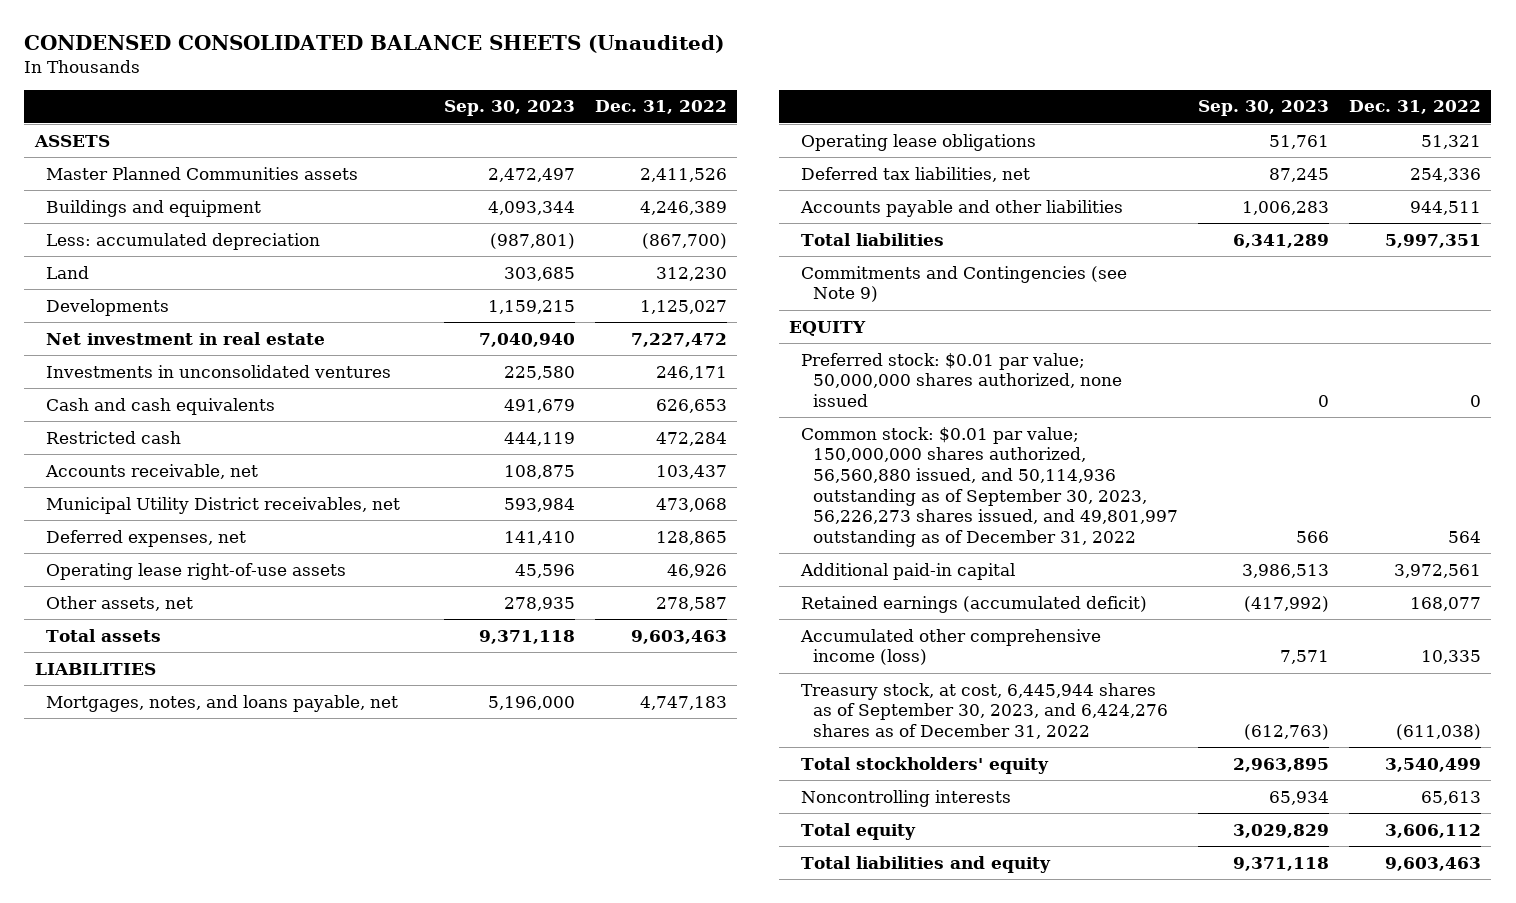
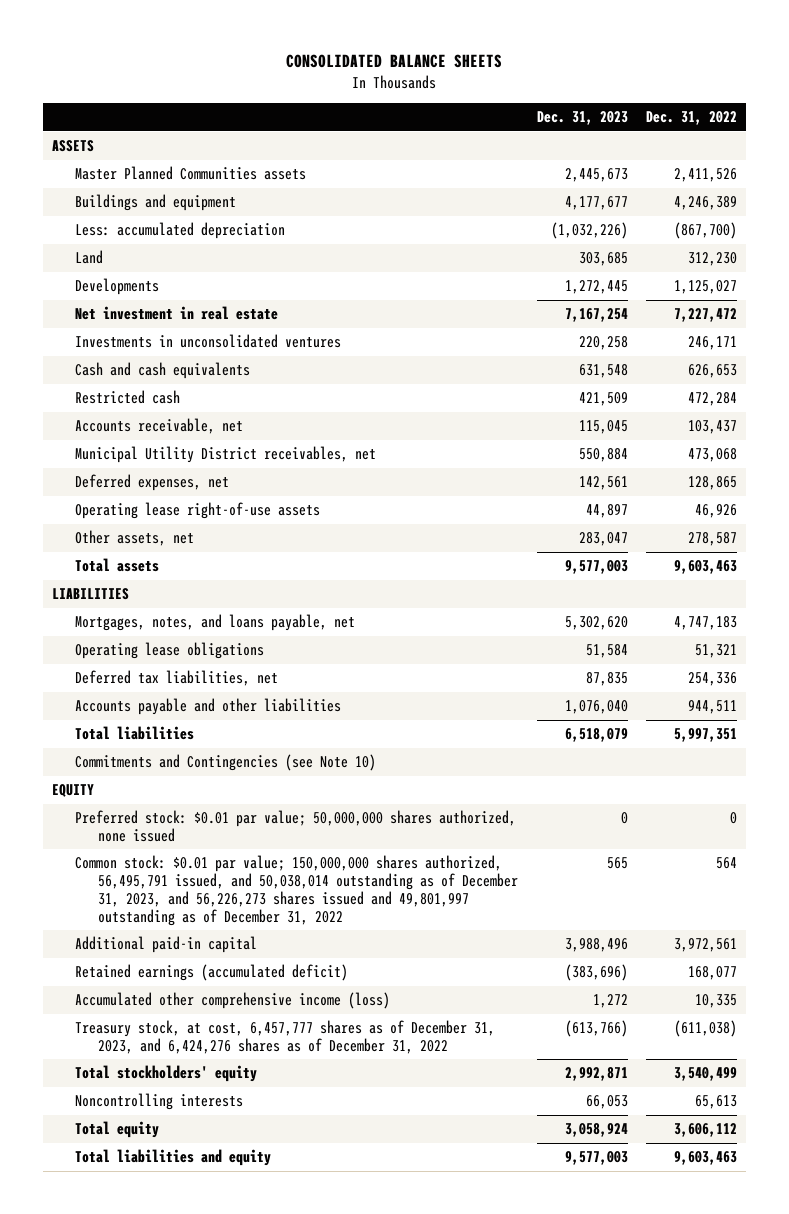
[24,35,725,54] CONDENSED CONSOLIDATED BALANCE SHEETS (Unaudited) -> [286,53,503,68] CONSOLIDATED BALANCE SHEETS
[443,100,575,117] Sep. 30, 2023 -> none
none -> [536,111,628,126] Dec. 31, 2023
[800,265,1127,303] Commitments and Contingencies (see Note 9) -> [75,754,377,772] Commitments and Contingencies (see Note 10)
[800,426,1178,547] Common stock: $0.01 par value; 150,000,000 shares authorized, 56,560,880 issued, and 50,114,936 outstanding as of September 30, 2023, 56,226,273 shares issued, and 49,801,997 outstanding as of December 31, 2022 -> [75,855,519,926] Common stock: $0.01 par value; 150,000,000 shares authorized, 56,495,791 issued, and 50,038,014 outstanding as of December 31, 2023, and 56,226,273 shares issued and 49,801,997 outstanding as of December 31, 2022
[800,682,1168,739] Treasury stock, at cost, 6,445,944 shares as of September 30, 2023, and 6,424,276 shares as of December 31, 2022 -> [75,1020,496,1055] Treasury stock, at cost, 6,457,777 shares as of December 31, 2023, and 6,424,276 shares as of December 31, 2022

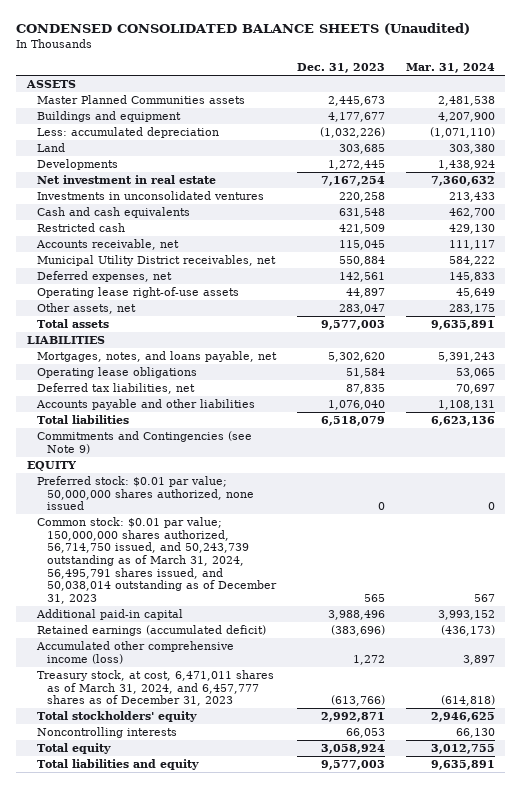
[286,53,503,68] CONSOLIDATED BALANCE SHEETS -> [16,23,471,36] CONDENSED CONSOLIDATED BALANCE SHEETS (Unaudited)
[645,111,737,126] Dec. 31, 2022 -> none
none -> [405,62,495,73] Mar. 31, 2024
[75,754,377,772] Commitments and Contingencies (see Note 10) -> [36,431,252,454] Commitments and Contingencies (see Note 9)
[75,855,519,926] Common stock: $0.01 par value; 150,000,000 shares authorized, 56,495,791 issued, and 50,038,014 outstanding as of December 31, 2023, and 56,226,273 shares issued and 49,801,997 outstanding as of December 31, 2022 -> [36,517,277,604] Common stock: $0.01 par value; 150,000,000 shares authorized, 56,714,750 issued, and 50,243,739 outstanding as of March 31, 2024, 56,495,791 shares issued, and 50,038,014 outstanding as of December 31, 2023
[75,1020,496,1055] Treasury stock, at cost, 6,457,777 shares as of December 31, 2023, and 6,424,276 shares as of December 31, 2022 -> [36,670,274,707] Treasury stock, at cost, 6,471,011 shares as of March 31, 2024, and 6,457,777 shares as of December 31, 2023

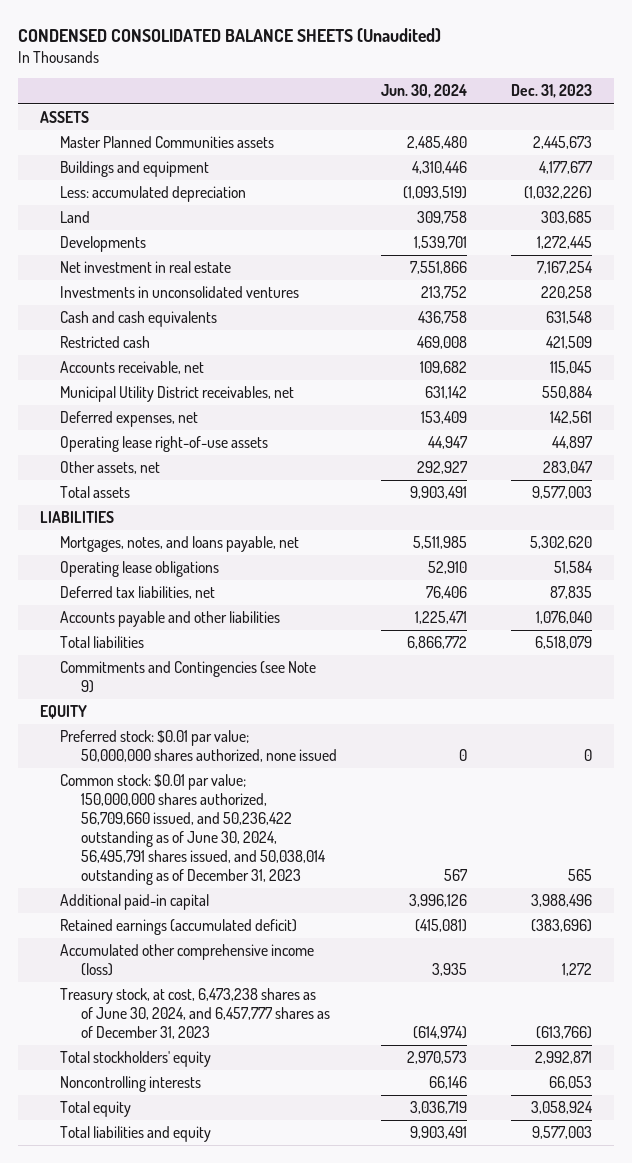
[405,62,495,73] Mar. 31, 2024 -> none
none -> [380,84,467,99] Jun. 30, 2024
[36,517,277,604] Common stock: $0.01 par value; 150,000,000 shares authorized, 56,714,750 issued, and 50,243,739 outstanding as of March 31, 2024, 56,495,791 shares issued, and 50,038,014 outstanding as of December 31, 2023 -> [60,774,326,886] Common stock: $0.01 par value; 150,000,000 shares authorized, 56,709,660 issued, and 50,236,422 outstanding as of June 30, 2024, 56,495,791 shares issued, and 50,038,014 outstanding as of December 31, 2023
[36,670,274,707] Treasury stock, at cost, 6,471,011 shares as of March 31, 2024, and 6,457,777 shares as of December 31, 2023 -> [60,988,330,1040] Treasury stock, at cost, 6,473,238 shares as of June 30, 2024, and 6,457,777 shares as of December 31, 2023

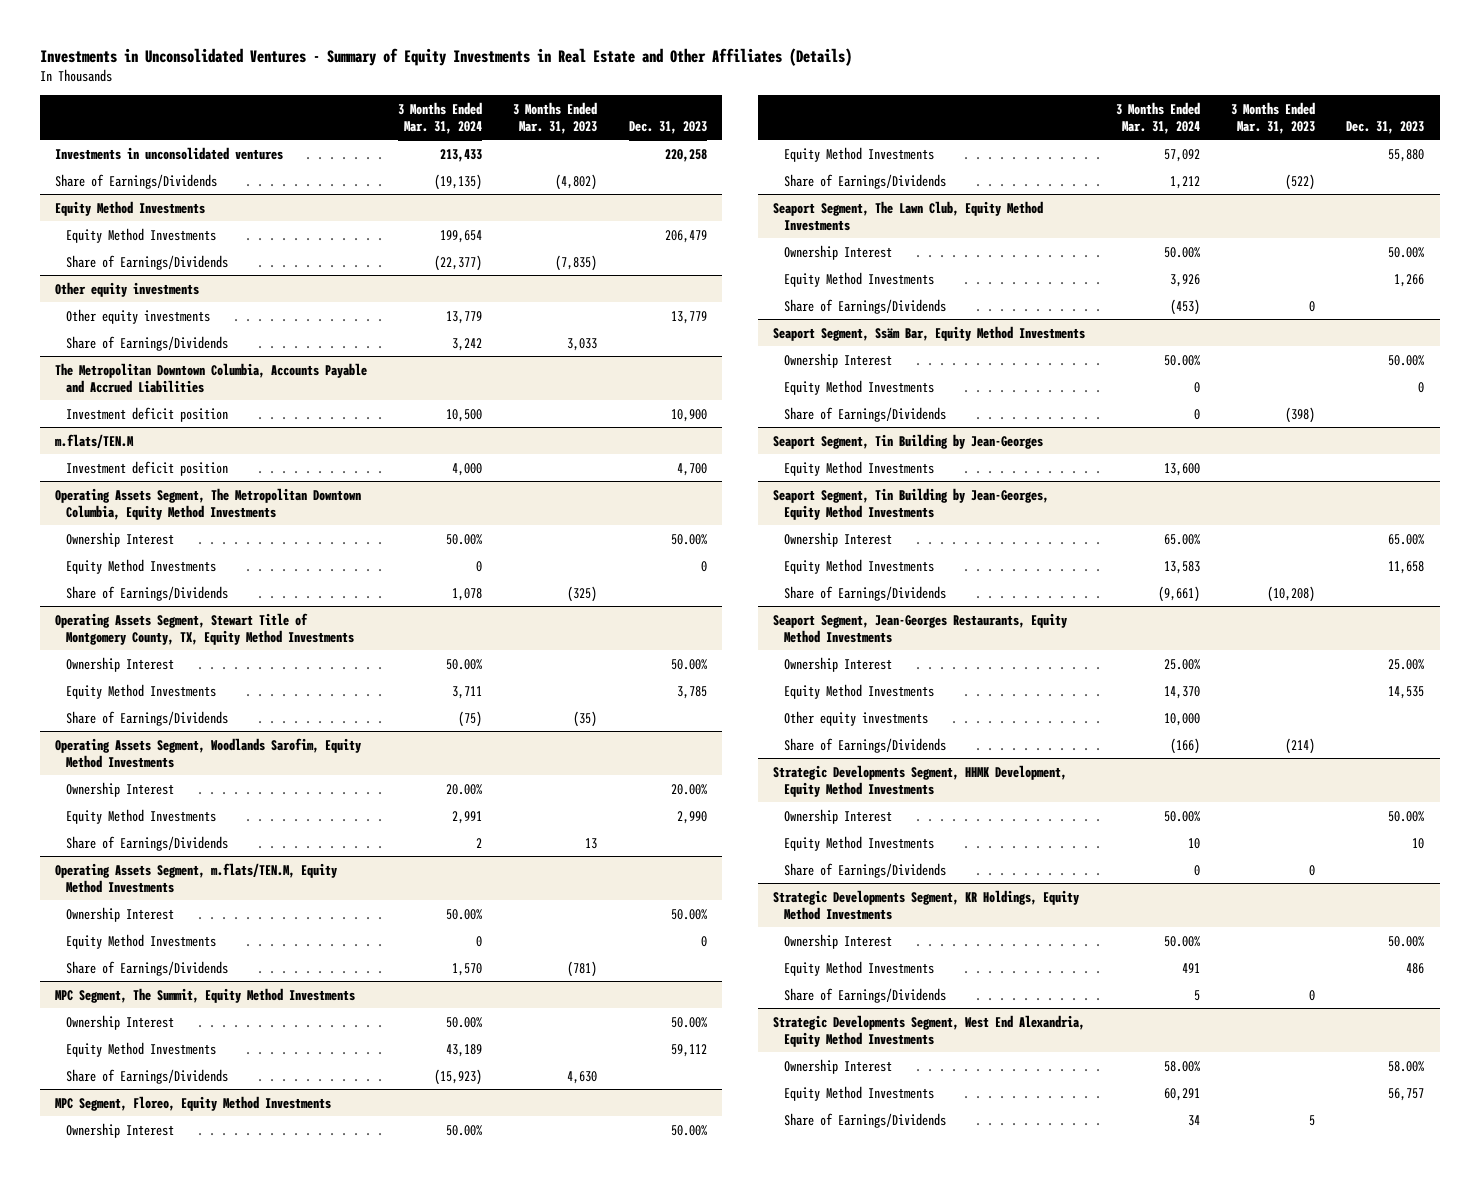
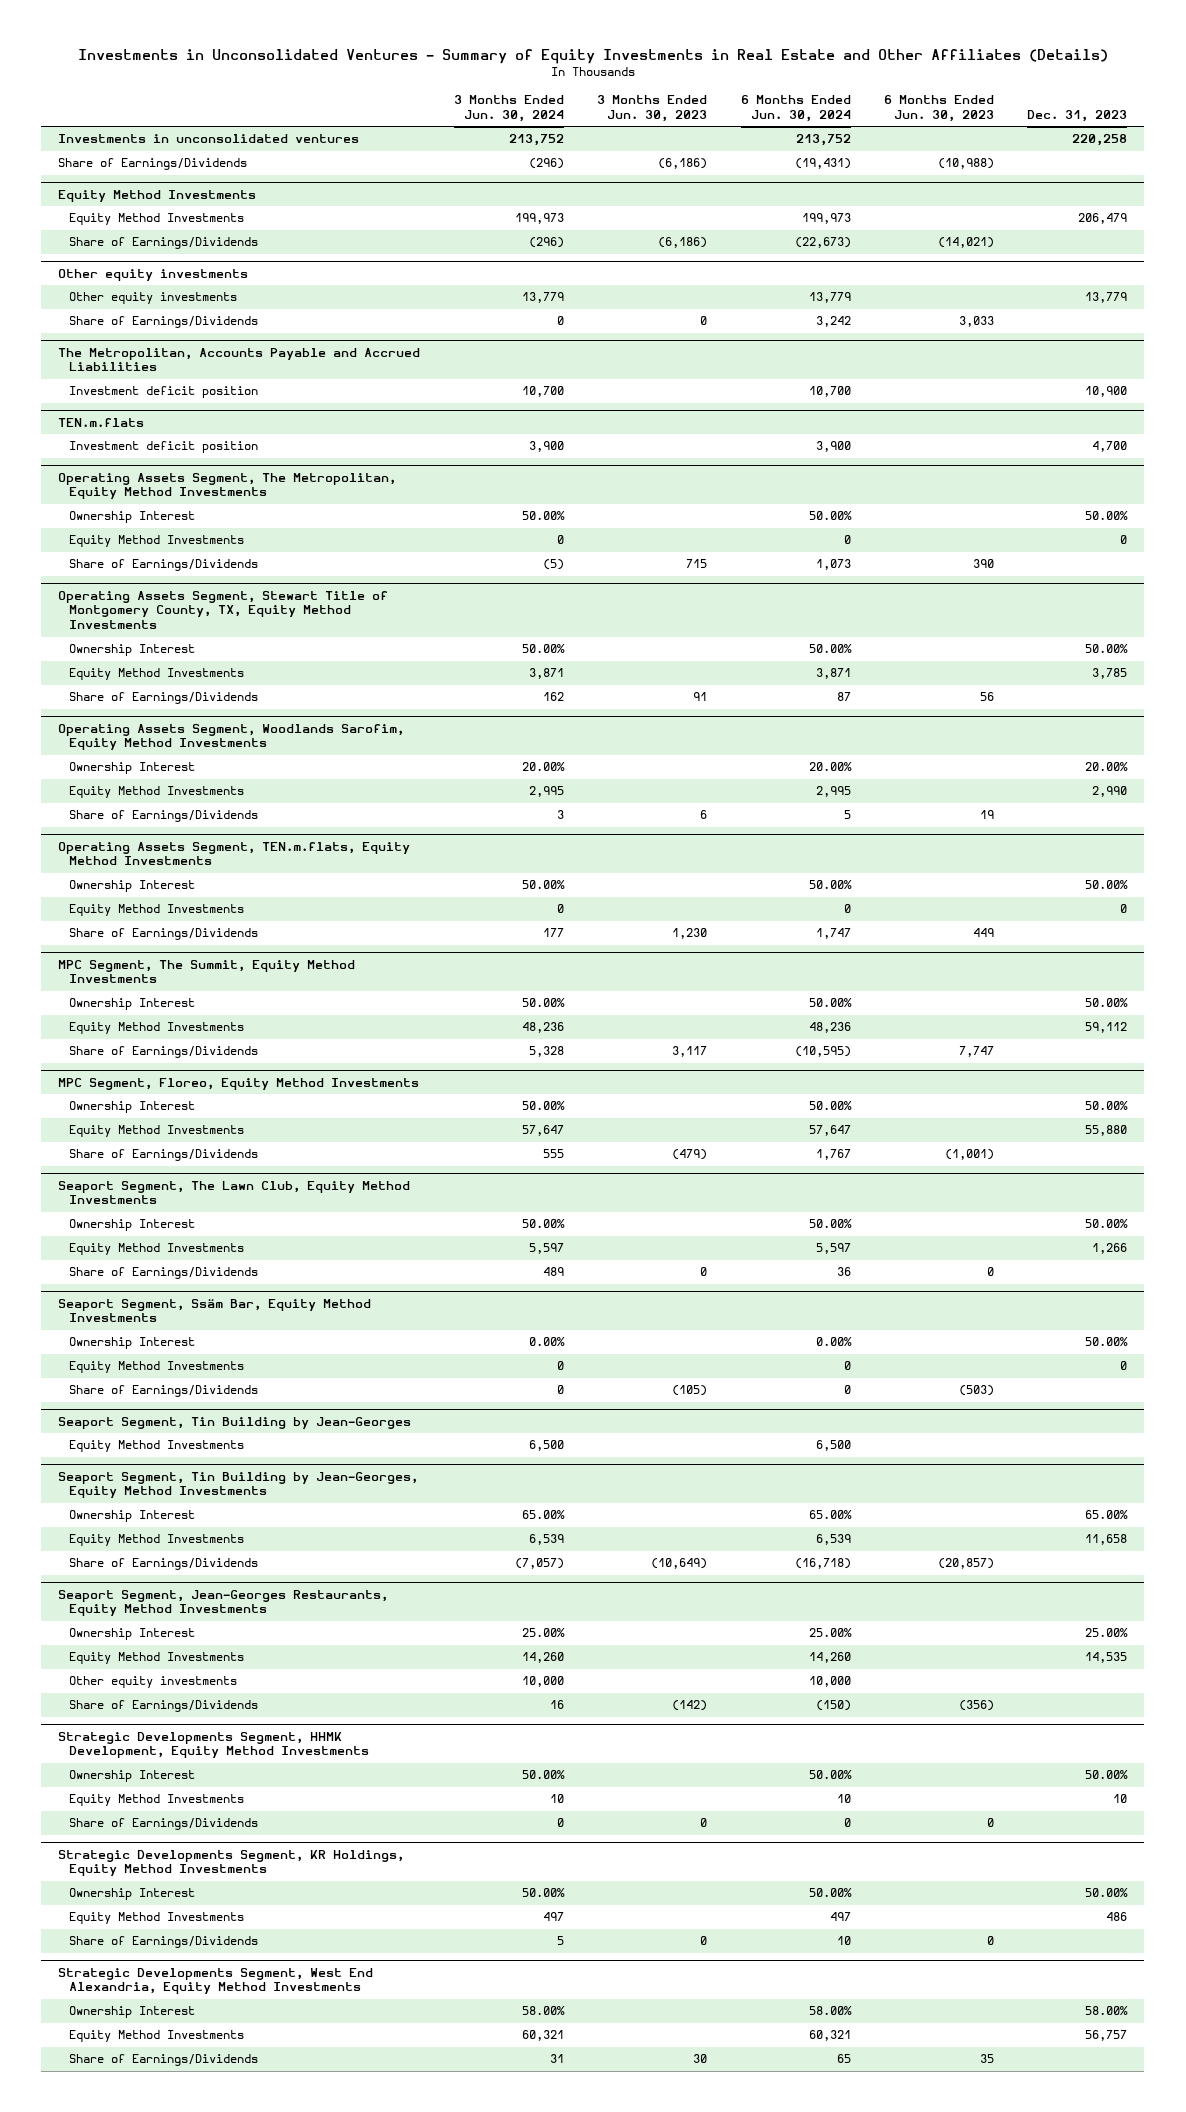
[398,101,483,134] 3 Months Ended Mar. 31, 2024 -> none
[513,101,598,134] 3 Months Ended Mar. 31, 2023 -> none
none -> [453,94,564,122] 3 Months Ended Jun. 30, 2024
none -> [597,94,708,122] 3 Months Ended Jun. 30, 2023
none -> [740,94,851,122] 6 Months Ended Jun. 30, 2024
none -> [883,94,994,122] 6 Months Ended Jun. 30, 2023
[55,362,368,393] The Metropolitan Downtown Columbia, Accounts Payable and Accrued Liabilities -> [58,347,421,372] The Metropolitan, Accounts Payable and Accrued Liabilities
[55,433,135,448] m.flats/TEN.M -> [58,417,145,427] TEN.m.flats
[55,487,362,520] Operating Assets Segment, The Metropolitan Downtown Columbia, Equity Method Investments -> [58,472,397,500] Operating Assets Segment, The Metropolitan, Equity Method Investments
[55,862,338,893] Operating Assets Segment, m.flats/TEN.M, Equity Method Investments -> [58,841,411,866] Operating Assets Segment, TEN.m.flats, Equity Method Investments

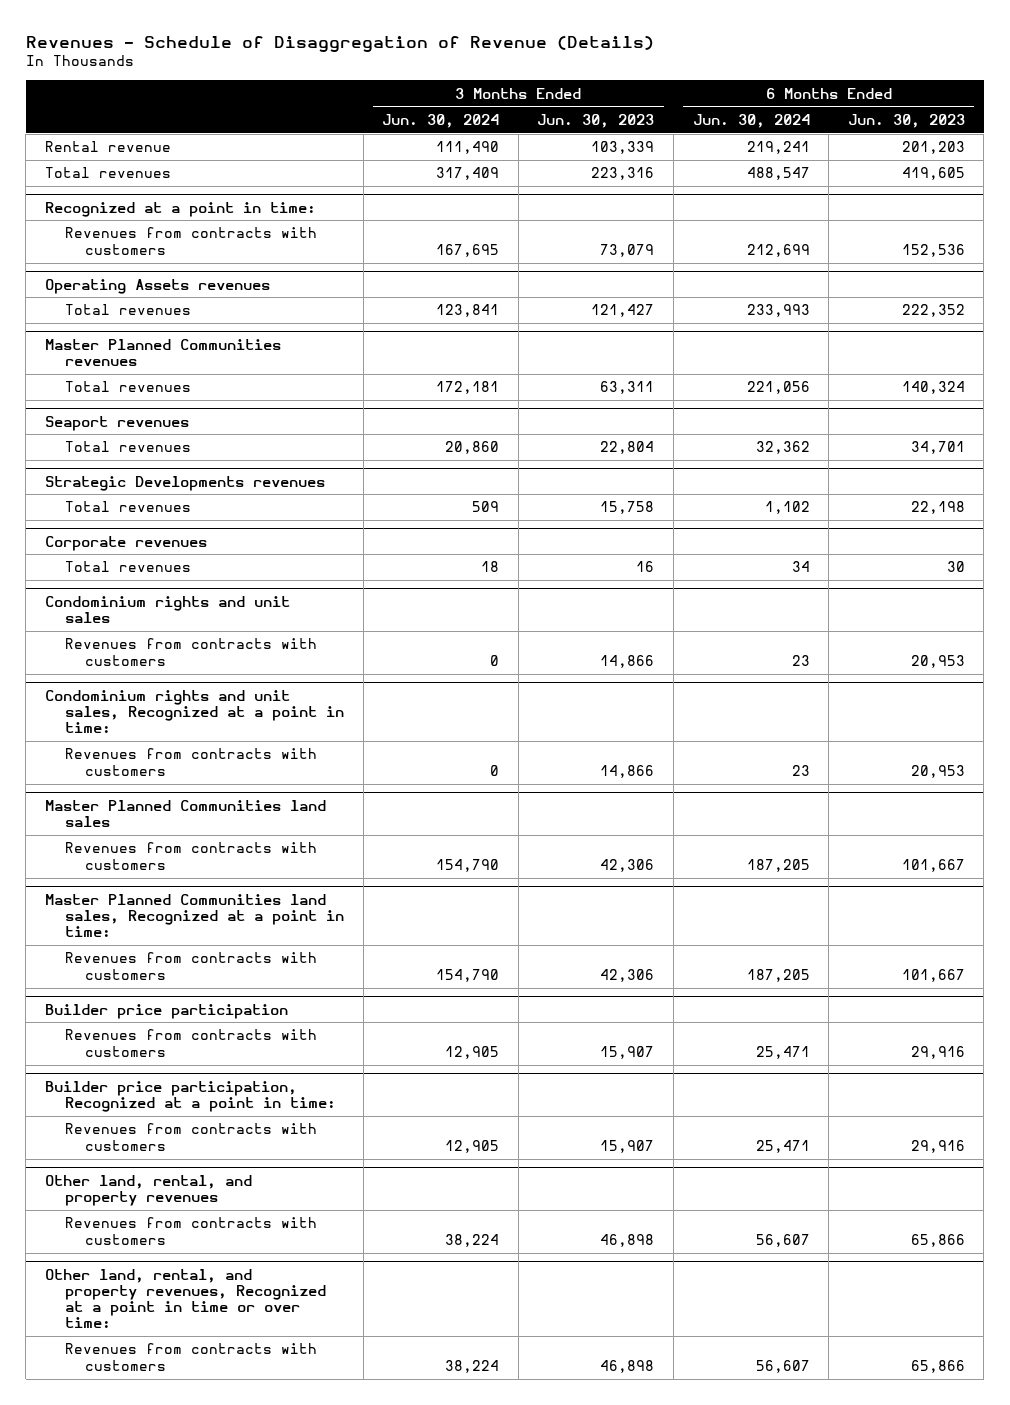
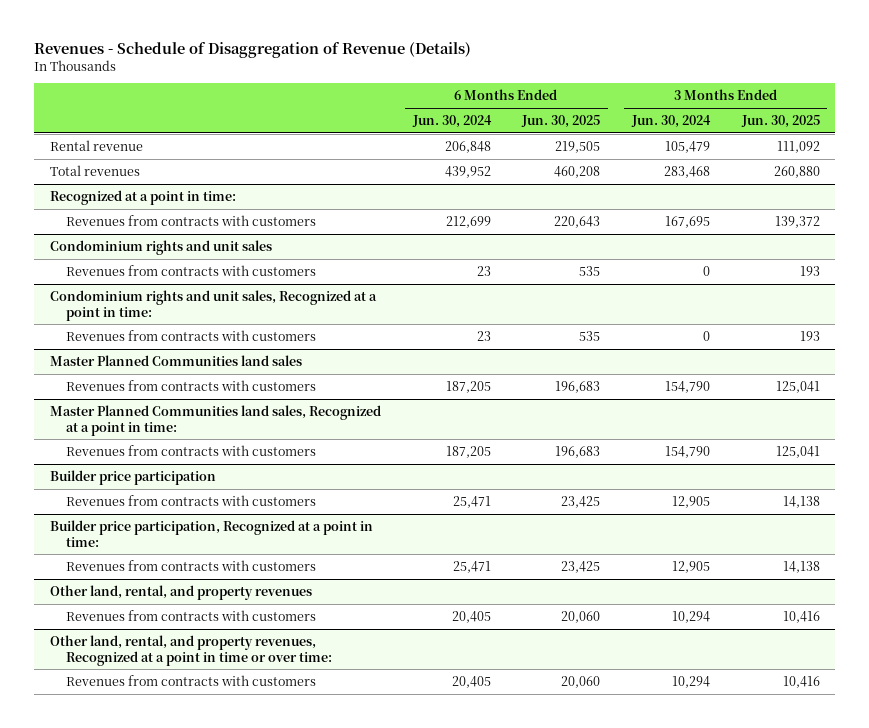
[537,114,655,129] Jun. 30, 2023 -> none
[847,114,965,129] Jun. 30, 2023 -> none
none -> [521,115,601,129] Jun. 30, 2025
none -> [740,115,820,129] Jun. 30, 2025
[436,141,500,155] 111,490 -> [664,140,710,153] 105,479
[746,141,810,155] 219,241 -> [444,140,491,153] 206,848
[436,167,500,181] 317,409 -> [663,165,710,178] 283,468
[746,167,810,181] 488,547 -> [444,165,491,178] 439,952
[45,278,271,294] Operating Assets revenues -> none
[64,304,191,316] Total revenues -> none
[45,338,282,366] Master Planned Communities revenues -> none
[64,381,191,393] Total revenues -> none
[45,415,190,431] Seaport revenues -> none
[64,441,191,453] Total revenues -> none
[45,475,326,491] Strategic Developments revenues -> none
[64,501,191,513] Total revenues -> none
[45,535,208,551] Corporate revenues -> none
[64,561,191,573] Total revenues -> none
[445,1233,500,1247] 38,224 -> [671,610,710,623] 10,294
[755,1233,810,1247] 56,607 -> [451,610,491,623] 20,405
[445,1359,500,1373] 38,224 -> [671,675,710,688] 10,294
[755,1359,810,1373] 56,607 -> [451,675,491,688] 20,405

